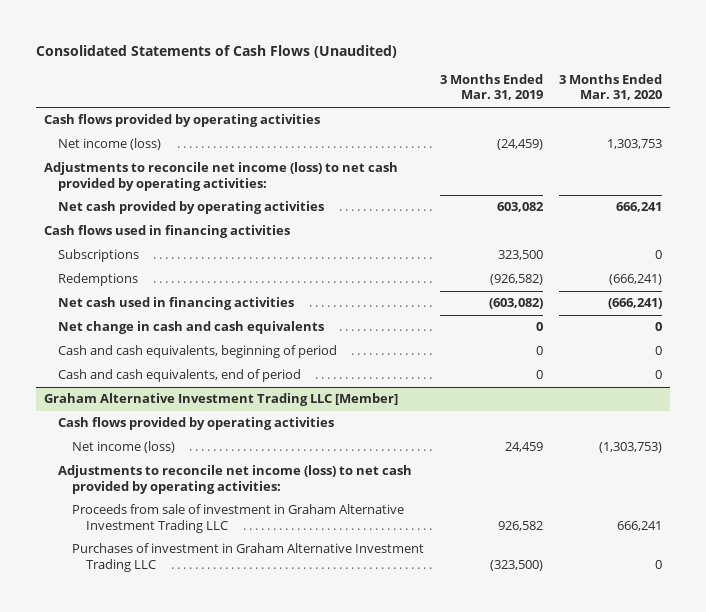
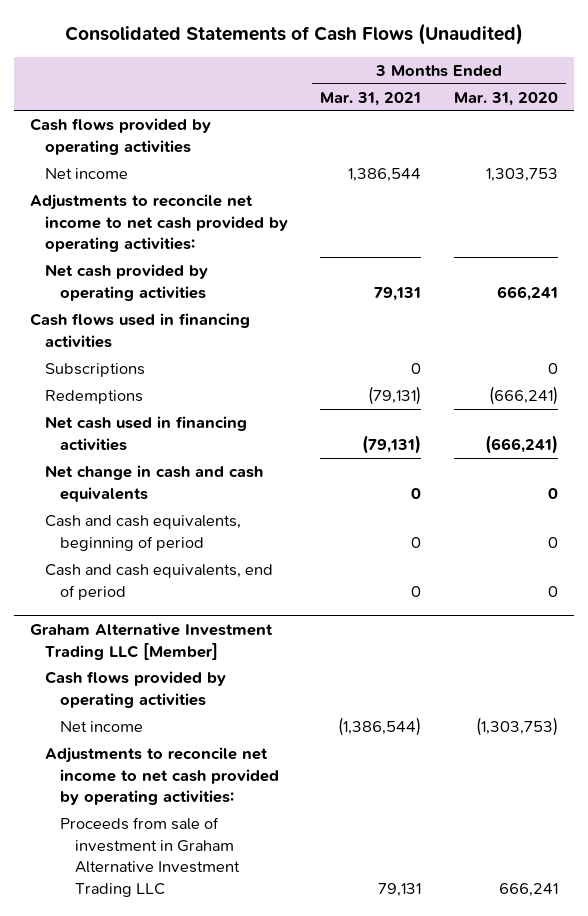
[439,74,543,101] 3 Months Ended Mar. 31, 2019 -> none
none -> [320,91,422,106] Mar. 31, 2021
[58,138,162,151] Net income (loss) -> [45,168,129,180] Net income
[44,162,399,191] Adjustments to reconcile net income (loss) to net cash provided by operating activities: -> [30,194,289,253] Adjustments to reconcile net income to net cash provided by operating activities:
[72,441,176,454] Net income (loss) -> [59,721,143,733] Net income
[58,465,413,494] Adjustments to reconcile net income (loss) to net cash provided by operating activities: -> [45,747,279,806] Adjustments to reconcile net income to net cash provided by operating activities:
[72,543,425,572] Purchases of investment in Graham Alternative Investment Trading LLC -> none

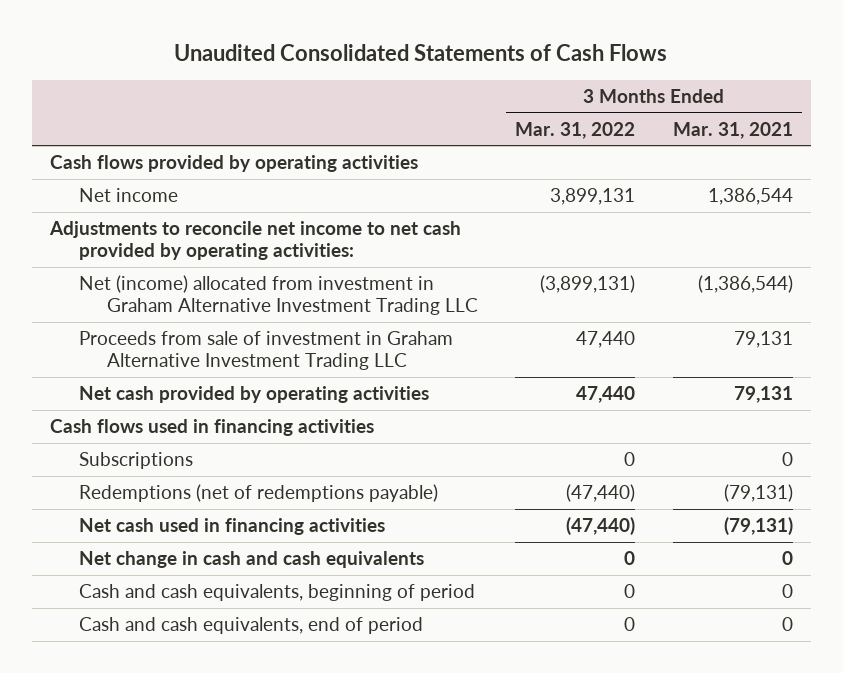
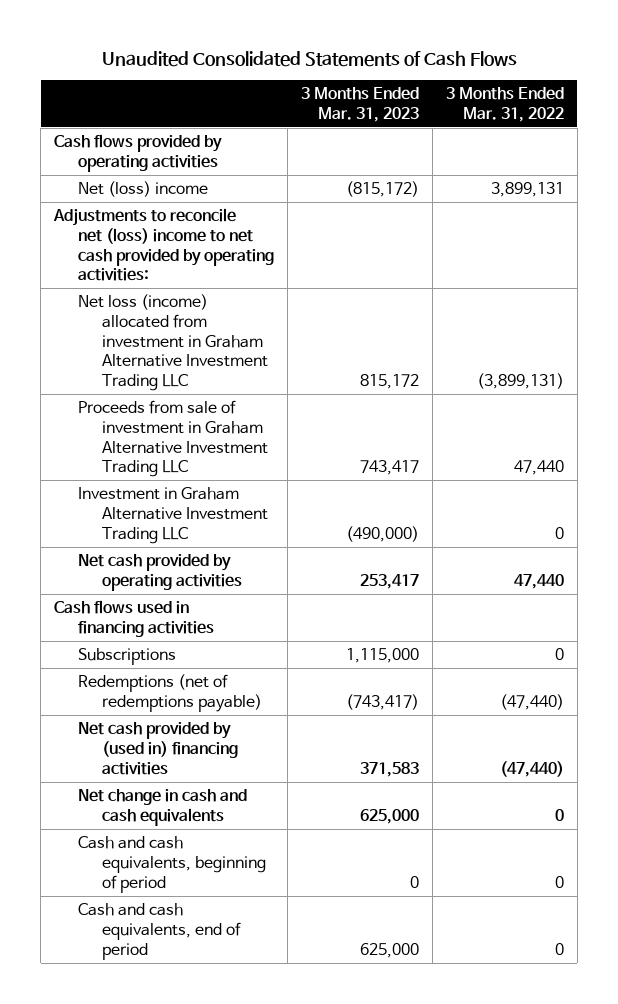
[672,121,793,139] Mar. 31, 2021 -> none
none -> [300,87,419,122] 3 Months Ended Mar. 31, 2023
[78,188,178,203] Net income -> [78,181,209,198] Net (loss) income
[49,221,462,261] Adjustments to reconcile net income to net cash provided by operating activities: -> [53,208,275,282] Adjustments to reconcile net (loss) income to net cash provided by operating activities:
[78,275,479,316] Net (income) allocated from investment in Graham Alternative Investment Trading LLC -> [78,294,269,392] Net loss (income) allocated from investment in Graham Alternative Investment Trading LLC
none -> [78,487,269,544] Investment in Graham Alternative Investment Trading LLC
[78,518,385,536] Net cash used in financing activities -> [78,722,239,775] Net cash provided by (used in) financing activities

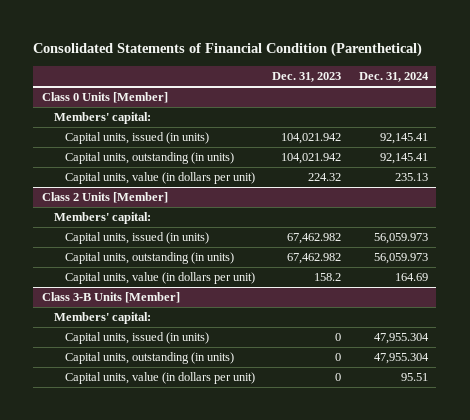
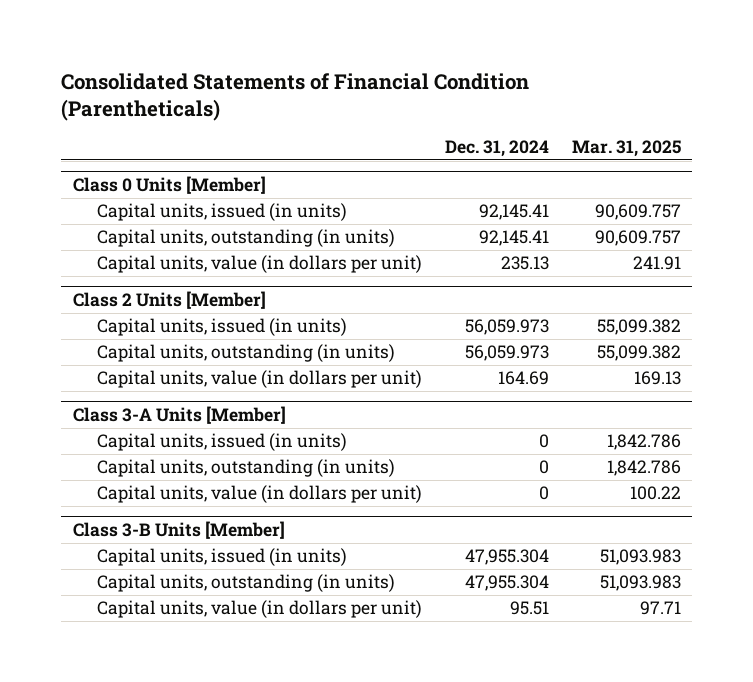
[33,42,423,58] Consolidated Statements of Financial Condition (Parenthetical) -> [61,72,530,122] Consolidated Statements of Financial Condition (Parentheticals)
[272,72,342,83] Dec. 31, 2023 -> none
none -> [571,140,681,158] Mar. 31, 2025
[53,112,151,125] Members' capital: -> none
[53,212,151,225] Members' capital: -> none
none -> [72,406,286,425] Class 3-A Units [Member]
none -> [97,433,348,452] Capital units, issued (in units)
none -> [97,459,396,478] Capital units, outstanding (in units)
none -> [97,485,423,504] Capital units, value (in dollars per unit)
[53,312,151,325] Members' capital: -> none

